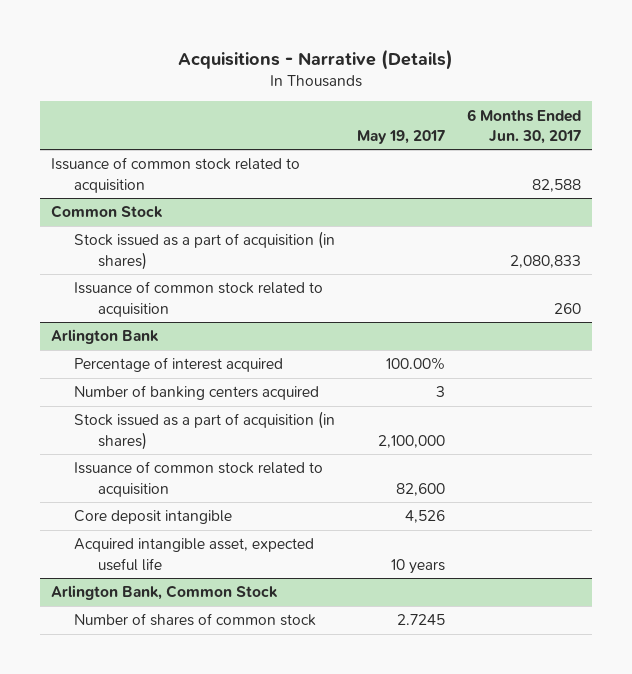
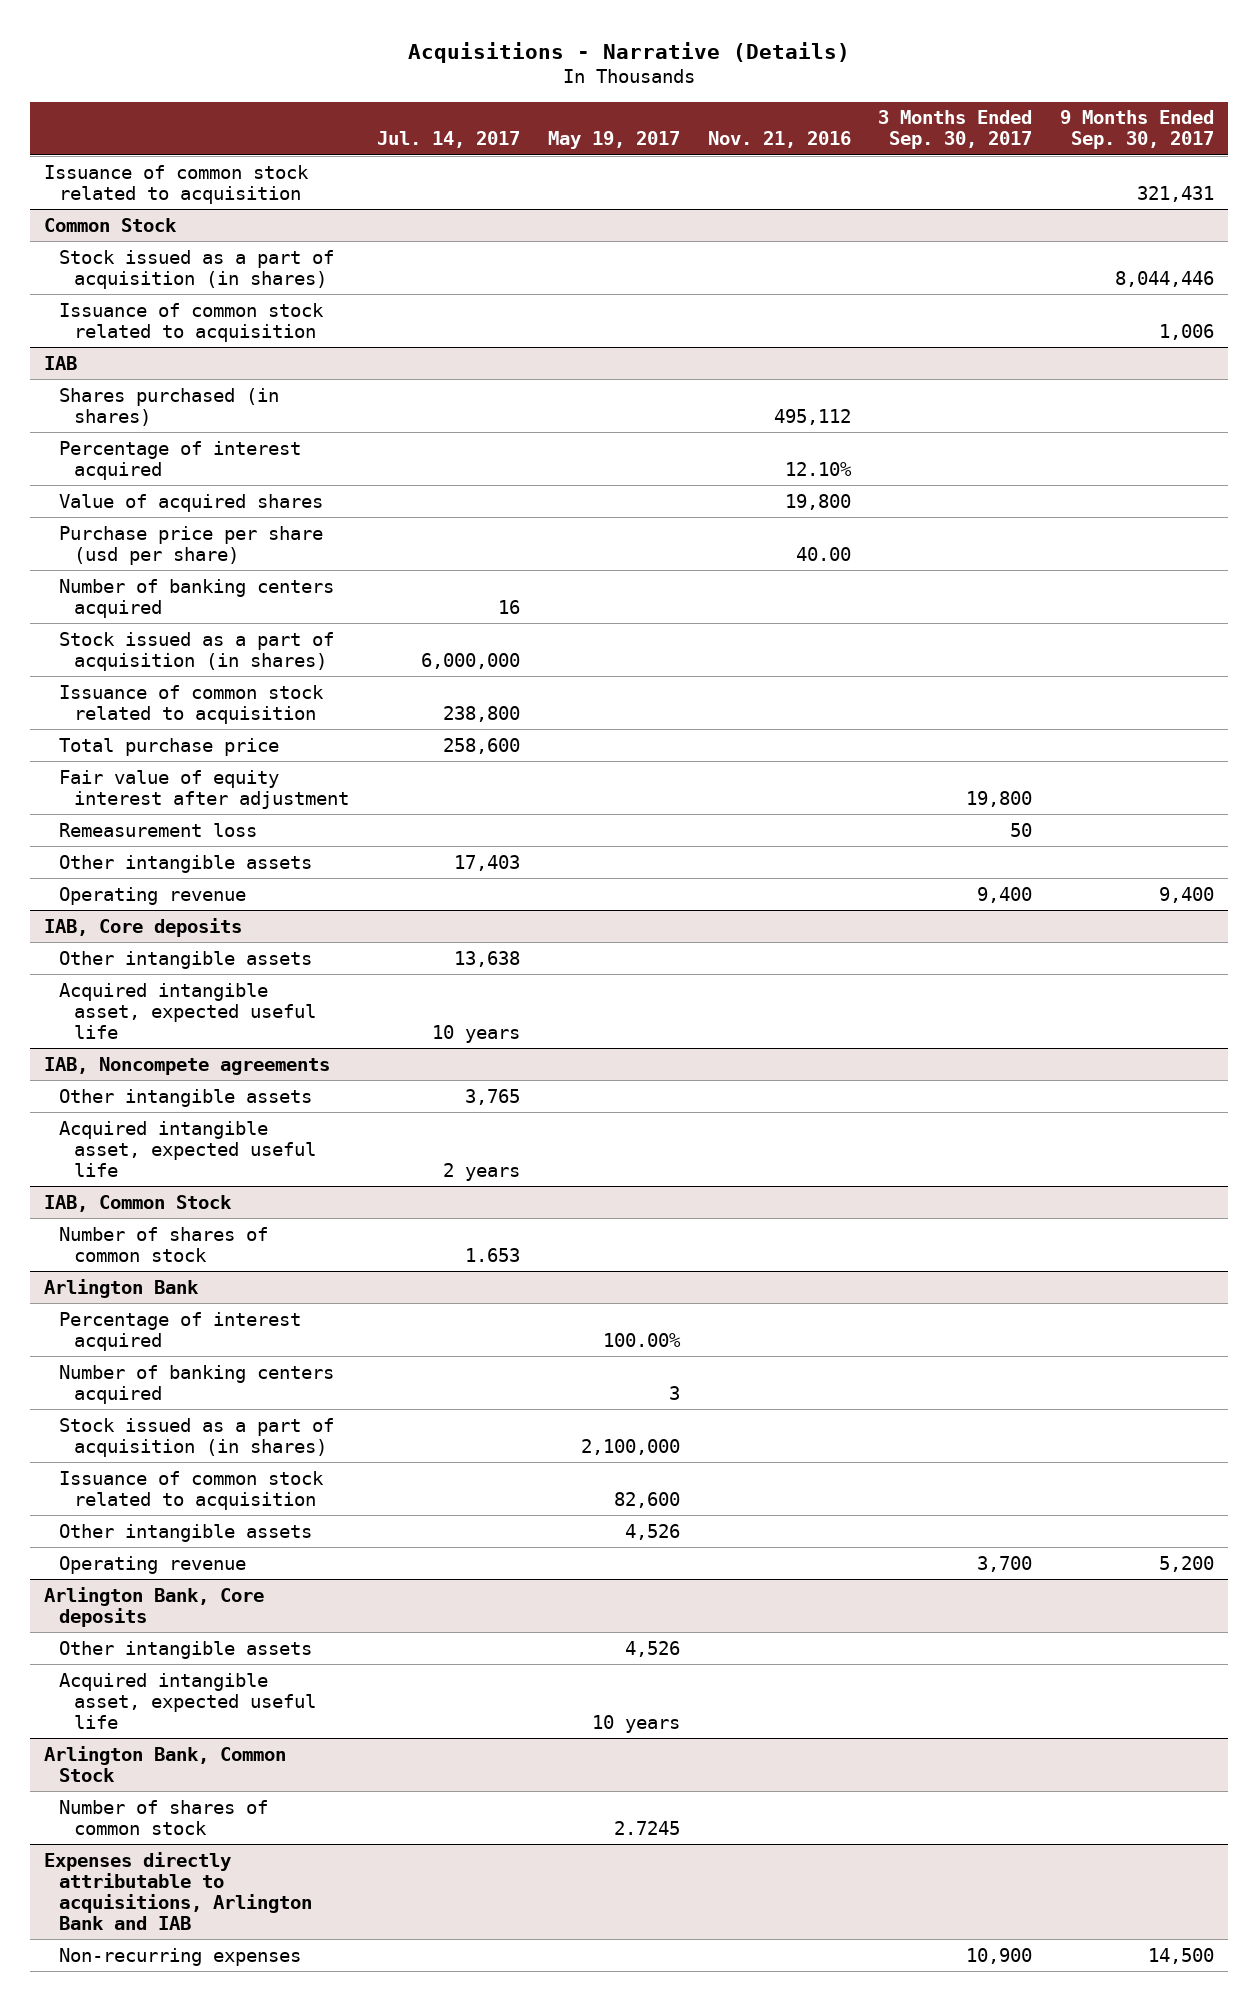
[466,108,581,144] 6 Months Ended Jun. 30, 2017 -> none
none -> [376,131,520,149] Jul. 14, 2017
none -> [707,131,851,149] Nov. 21, 2016
none -> [878,110,1033,150] 3 Months Ended Sep. 30, 2017
none -> [1060,110,1215,150] 9 Months Ended Sep. 30, 2017
none -> [44,355,78,370] IAB
none -> [59,387,280,426] Shares purchased (in shares)
none -> [59,440,302,480] Percentage of interest acquired
none -> [59,493,324,512] Value of acquired shares
none -> [59,525,324,565] Purchase price per share (usd per share)
none -> [59,578,335,618] Number of banking centers acquired
none -> [59,631,335,671] Stock issued as a part of acquisition (in shares)
none -> [59,684,325,724] Issuance of common stock related to acquisition
none -> [59,737,280,756] Total purchase price
none -> [59,769,350,809] Fair value of equity interest after adjustment
none -> [59,822,258,837] Remeasurement loss
none -> [59,854,313,873] Other intangible assets
none -> [59,886,247,905] Operating revenue
none -> [44,917,243,937] IAB, Core deposits
none -> [59,950,313,969] Other intangible assets
none -> [59,982,317,1039] Acquired intangible asset, expected useful life
none -> [44,1056,331,1075] IAB, Noncompete agreements
none -> [59,1088,313,1107] Other intangible assets
none -> [59,1120,317,1177] Acquired intangible asset, expected useful life
none -> [44,1194,233,1212] IAB, Common Stock
none -> [59,1226,269,1262] Number of shares of common stock
[74,538,315,571] Acquired intangible asset, expected useful life -> none
[74,510,233,525] Core deposit intangible -> [59,1523,313,1542] Other intangible assets
none -> [59,1555,247,1574] Operating revenue
none -> [44,1586,265,1627] Arlington Bank, Core deposits
none -> [59,1640,313,1659] Other intangible assets
none -> [59,1672,317,1729] Acquired intangible asset, expected useful life
none -> [44,1851,313,1930] Expenses directly attributable to acquisitions, Arlington Bank and IAB
none -> [59,1947,302,1966] Non-recurring expenses

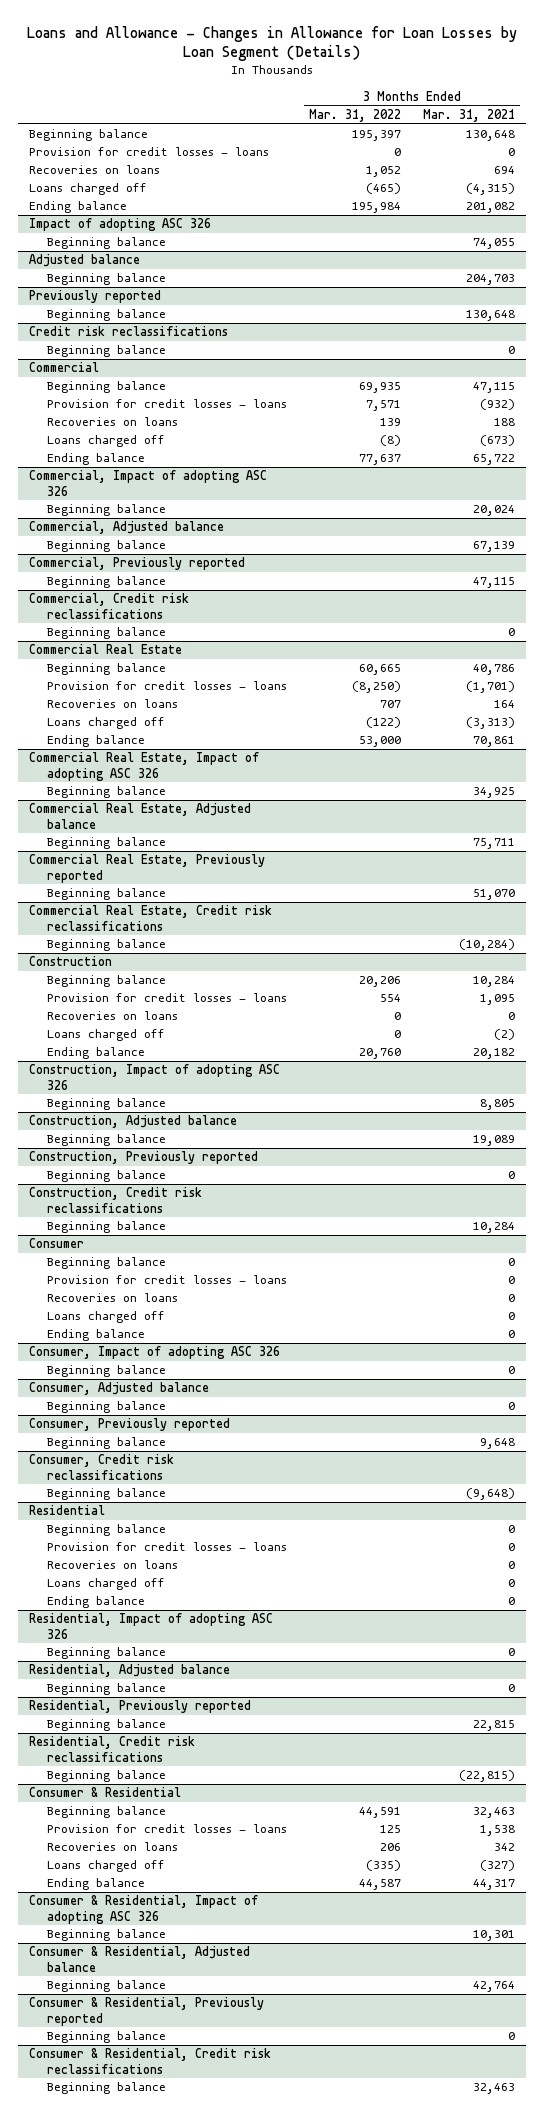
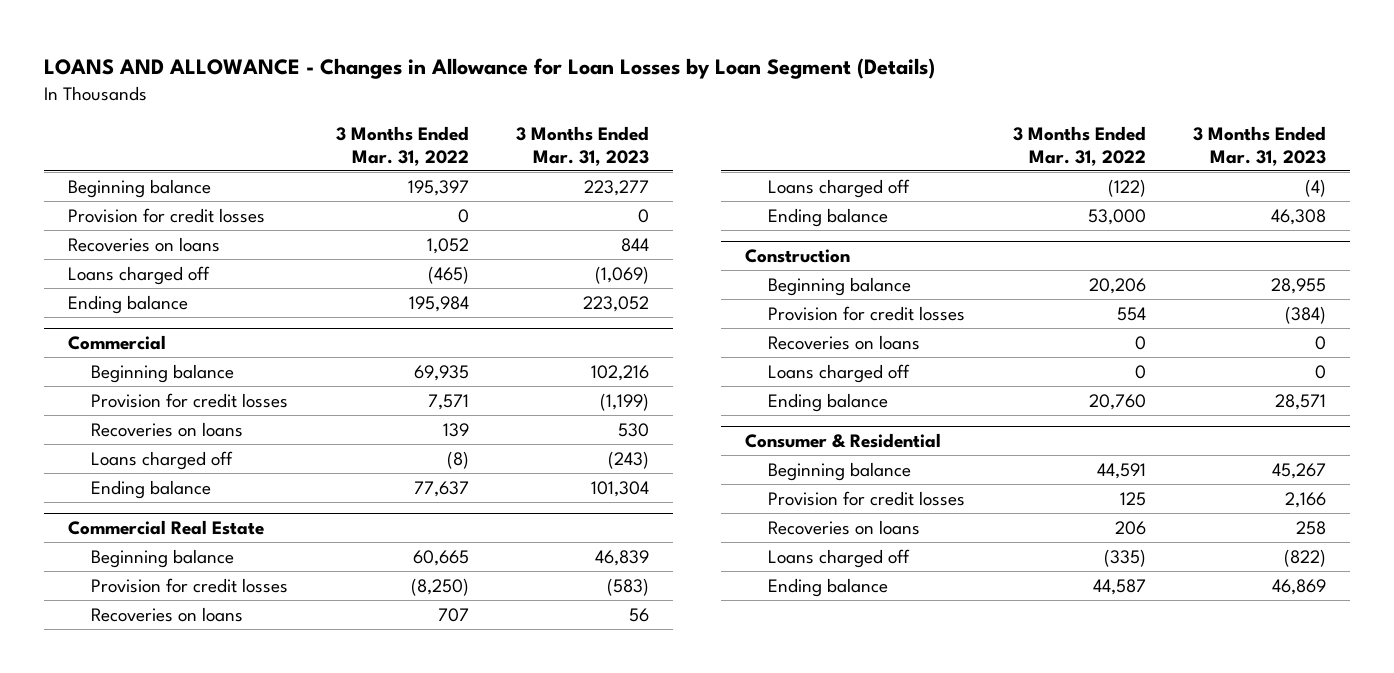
[26,25,517,62] Loans and Allowance - Changes in Allowance for Loan Losses by Loan Segment (Details) -> [44,58,936,80] LOANS AND ALLOWANCE - Changes in Allowance for Loan Losses by Loan Segment (Details)
[422,108,515,122] Mar. 31, 2021 -> none
none -> [516,126,650,166] 3 Months Ended Mar. 31, 2023
[29,147,270,157] Provision for credit losses - loans -> [67,207,265,223] Provision for credit losses
[29,218,212,232] Impact of adopting ASC 326 -> none
[47,237,167,250] Beginning balance -> none
[29,254,141,268] Adjusted balance -> none
[47,273,167,286] Beginning balance -> none
[29,290,162,304] Previously reported -> none
[47,309,167,322] Beginning balance -> none
[29,326,229,337] Credit risk reclassifications -> none
[47,345,167,358] Beginning balance -> none
[47,399,288,409] Provision for credit losses - loans -> [91,392,289,408] Provision for credit losses
[29,470,268,496] Commercial, Impact of adopting ASC 326 -> none
[47,504,167,517] Beginning balance -> none
[29,521,225,535] Commercial, Adjusted balance -> none
[47,540,167,553] Beginning balance -> none
[29,557,246,571] Commercial, Previously reported -> none
[47,576,167,589] Beginning balance -> none
[29,593,190,619] Commercial, Credit risk reclassifications -> none
[47,627,167,640] Beginning balance -> none
[47,681,288,691] Provision for credit losses - loans -> [91,577,289,593] Provision for credit losses
[29,752,260,781] Commercial Real Estate, Impact of adopting ASC 326 -> none
[47,786,167,799] Beginning balance -> none
[29,803,252,829] Commercial Real Estate, Adjusted balance -> none
[47,837,167,850] Beginning balance -> none
[29,854,266,883] Commercial Real Estate, Previously reported -> none
[47,888,167,901] Beginning balance -> none
[29,905,273,931] Commercial Real Estate, Credit risk reclassifications -> none
[47,939,167,952] Beginning balance -> none
[47,993,288,1003] Provision for credit losses - loans -> [768,305,966,321] Provision for credit losses
[29,1064,281,1090] Construction, Impact of adopting ASC 326 -> none
[47,1098,167,1111] Beginning balance -> none
[29,1115,238,1129] Construction, Adjusted balance -> none
[47,1134,167,1147] Beginning balance -> none
[29,1151,259,1165] Construction, Previously reported -> none
[47,1170,167,1183] Beginning balance -> none
[29,1187,203,1213] Construction, Credit risk reclassifications -> none
[47,1221,167,1234] Beginning balance -> none
[29,1238,85,1249] Consumer -> none
[47,1257,167,1270] Beginning balance -> none
[47,1275,288,1285] Provision for credit losses - loans -> none
[47,1293,179,1303] Recoveries on loans -> none
[47,1311,166,1324] Loans charged off -> none
[47,1329,146,1342] Ending balance -> none
[29,1346,281,1360] Consumer, Impact of adopting ASC 326 -> none
[47,1365,167,1378] Beginning balance -> none
[29,1382,210,1396] Consumer, Adjusted balance -> none
[47,1401,167,1414] Beginning balance -> none
[29,1418,231,1432] Consumer, Previously reported -> none
[47,1437,167,1450] Beginning balance -> none
[29,1454,175,1480] Consumer, Credit risk reclassifications -> none
[47,1488,167,1501] Beginning balance -> none
[29,1505,106,1516] Residential -> none
[47,1524,167,1537] Beginning balance -> none
[47,1542,288,1552] Provision for credit losses - loans -> none
[47,1560,179,1570] Recoveries on loans -> none
[47,1578,166,1591] Loans charged off -> none
[47,1596,146,1609] Ending balance -> none
[29,1613,274,1639] Residential, Impact of adopting ASC 326 -> none
[47,1647,167,1660] Beginning balance -> none
[29,1664,231,1678] Residential, Adjusted balance -> none
[47,1683,167,1696] Beginning balance -> none
[29,1700,252,1714] Residential, Previously reported -> none
[47,1719,167,1732] Beginning balance -> none
[29,1736,196,1762] Residential, Credit risk reclassifications -> none
[47,1770,167,1783] Beginning balance -> none
[47,1824,288,1834] Provision for credit losses - loans -> [768,490,966,506] Provision for credit losses
[29,1895,259,1924] Consumer & Residential, Impact of adopting ASC 326 -> none
[47,1929,167,1942] Beginning balance -> none
[29,1946,251,1972] Consumer & Residential, Adjusted balance -> none
[47,1980,167,1993] Beginning balance -> none
[29,1997,265,2026] Consumer & Residential, Previously reported -> none
[47,2031,167,2044] Beginning balance -> none
[29,2048,272,2074] Consumer & Residential, Credit risk reclassifications -> none
[47,2082,167,2095] Beginning balance -> none

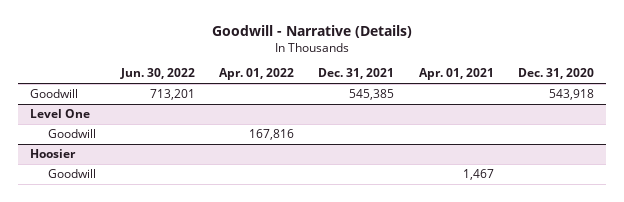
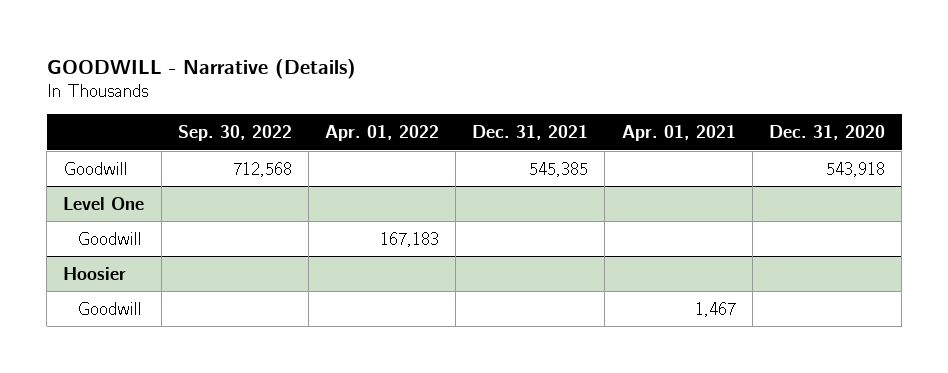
[212,24,413,38] Goodwill - Narrative (Details) -> [46,58,356,79] GOODWILL - Narrative (Details)
[119,68,195,80] Jun. 30, 2022 -> none
none -> [177,125,292,142] Sep. 30, 2022
[249,129,295,141] 167,816 -> [380,231,440,247] 167,183

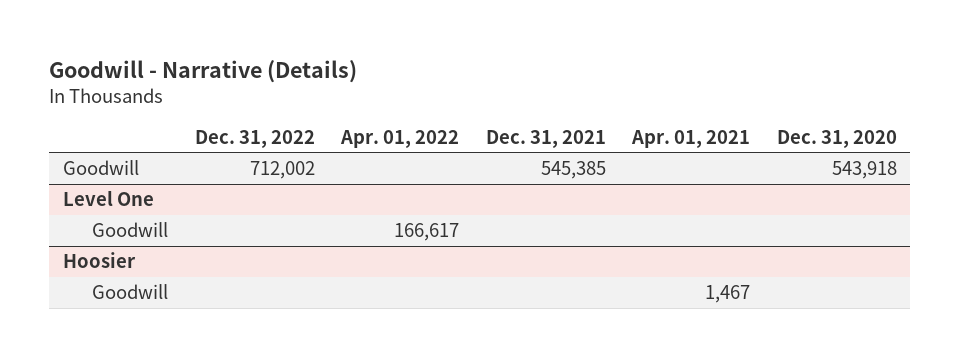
[46,58,356,79] GOODWILL - Narrative (Details) -> [49,60,358,84] Goodwill - Narrative (Details)
[177,125,292,142] Sep. 30, 2022 -> none
none -> [194,129,315,148] Dec. 31, 2022
[380,231,440,247] 167,183 -> [394,223,460,242] 166,617

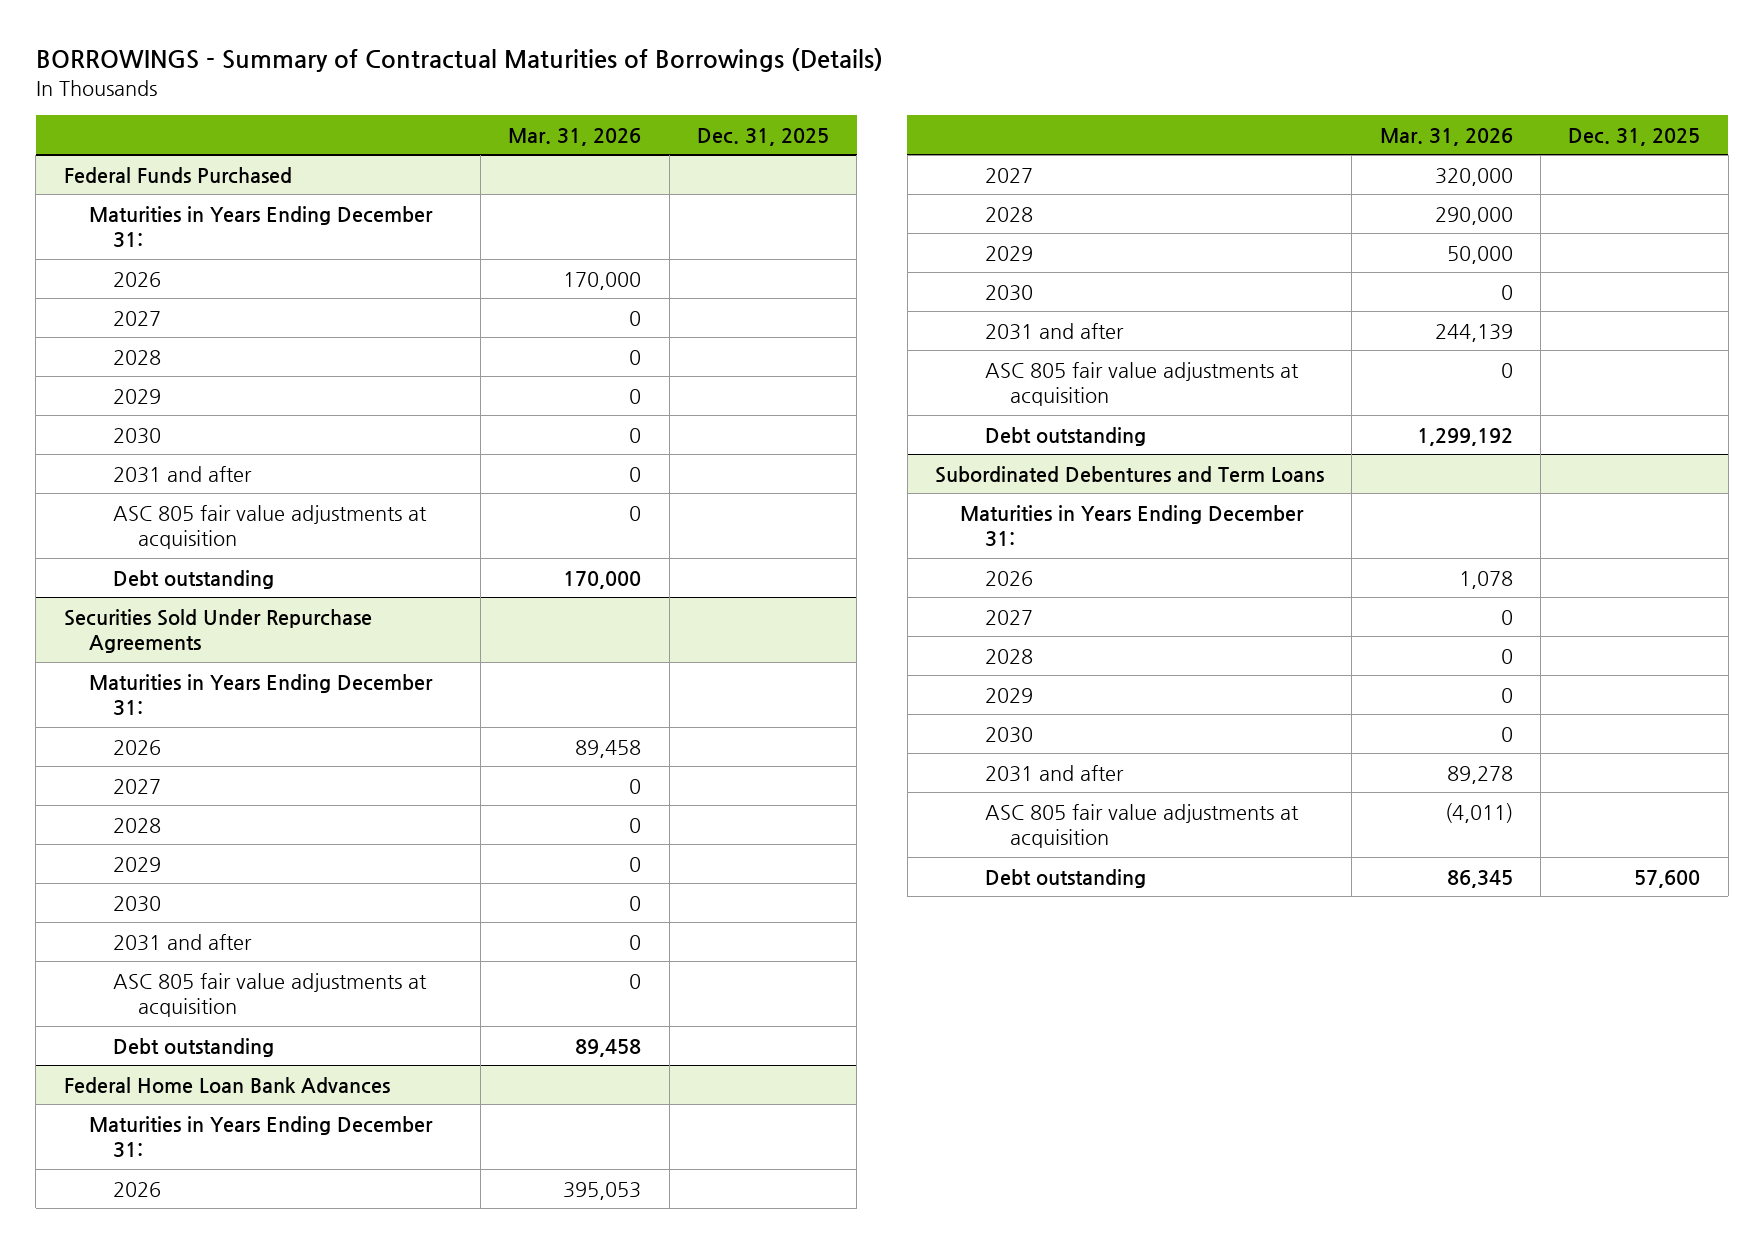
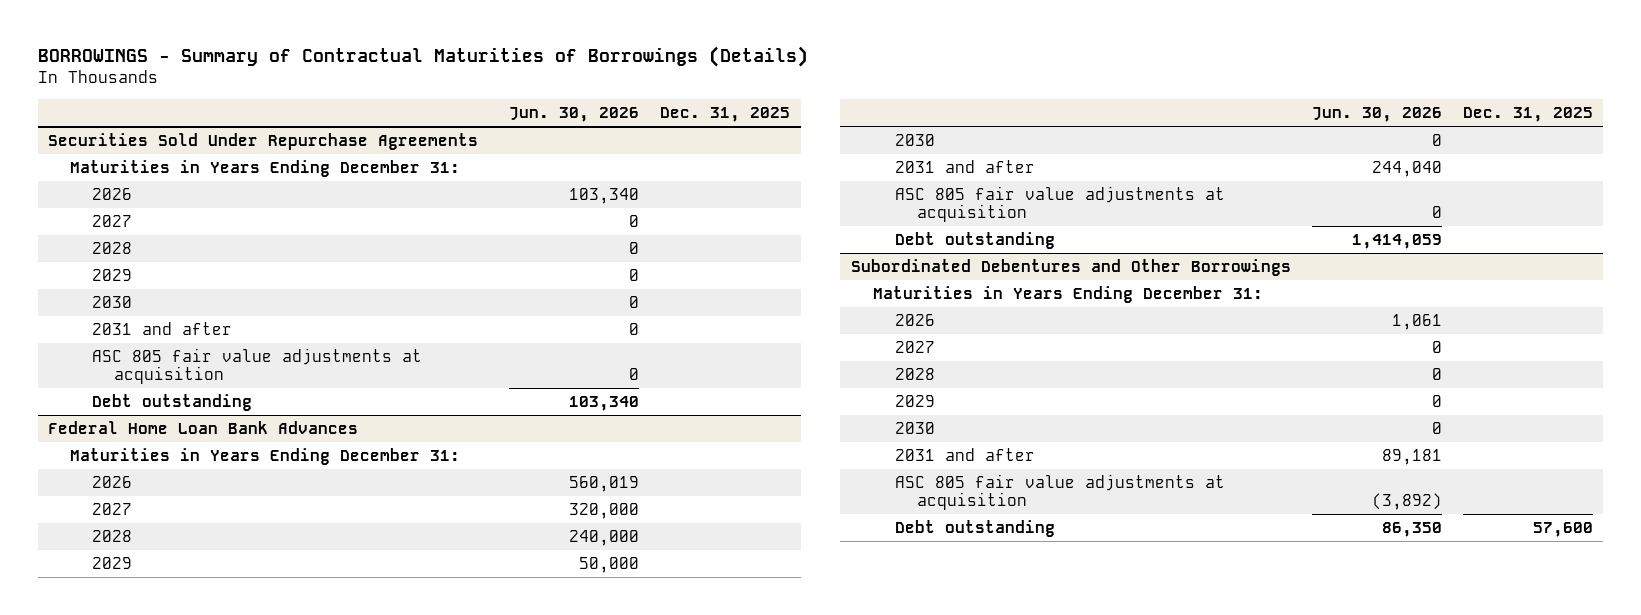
[508,127,642,146] Mar. 31, 2026 -> none
none -> [509,107,640,123] Jun. 30, 2026
[63,166,292,184] Federal Funds Purchased -> none
[88,205,433,247] Maturities in Years Ending December 31: -> none
[113,271,162,287] 2026 -> none
[113,310,162,326] 2027 -> none
[113,349,162,365] 2028 -> none
[113,388,162,404] 2029 -> none
[113,427,162,444] 2030 -> none
[113,465,253,483] 2031 and after -> none
[113,504,428,549] ASC 805 fair value adjustments at acquisition -> none
[113,569,275,589] Debt outstanding -> none
[935,465,1325,483] Subordinated Debentures and Term Loans -> [850,259,1291,277] Subordinated Debentures and Other Borrowings

